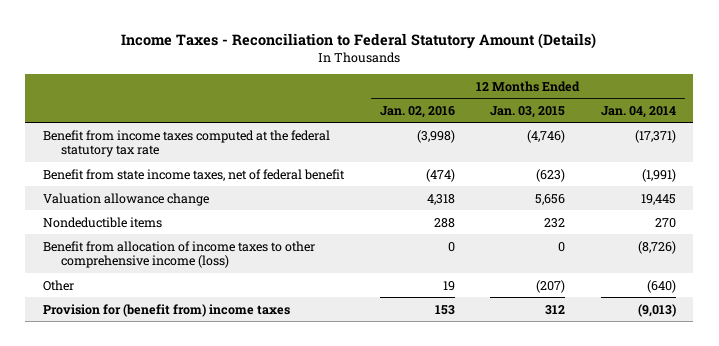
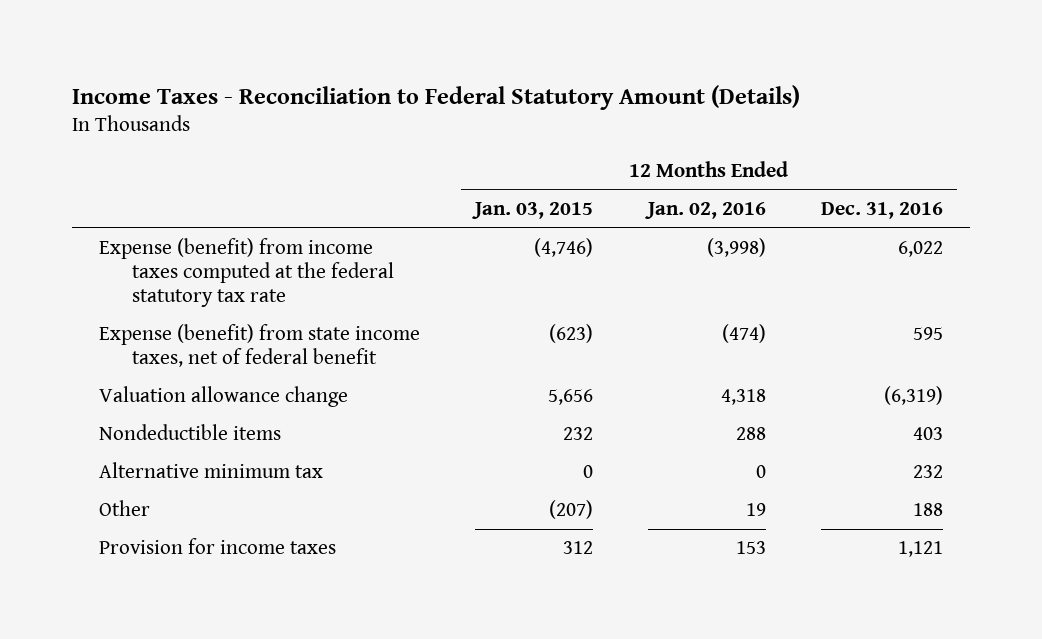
[600,105,676,118] Jan. 04, 2014 -> none
none -> [820,202,943,220] Dec. 31, 2016
[43,129,331,158] Benefit from income taxes computed at the federal statutory tax rate -> [99,238,394,307] Expense (benefit) from income taxes computed at the federal statutory tax rate
[43,168,346,181] Benefit from state income taxes, net of federal benefit -> [99,324,421,368] Expense (benefit) from state income taxes, net of federal benefit
[43,240,316,269] Benefit from allocation of income taxes to other comprehensive income (loss) -> none
none -> [99,462,324,479] Alternative minimum tax
[43,303,291,317] Provision for (benefit from) income taxes -> [99,538,337,555] Provision for income taxes

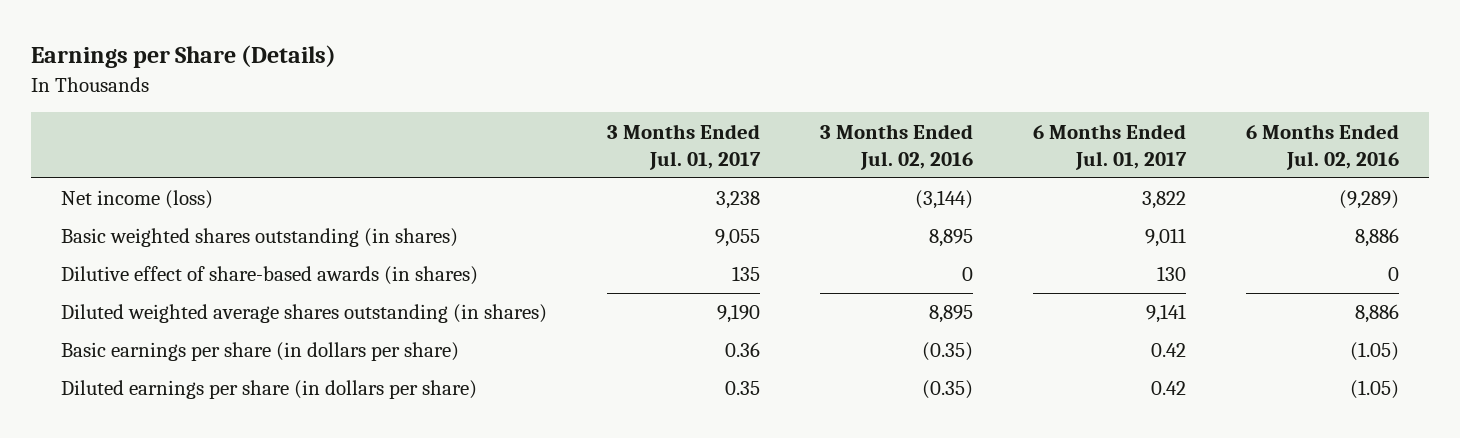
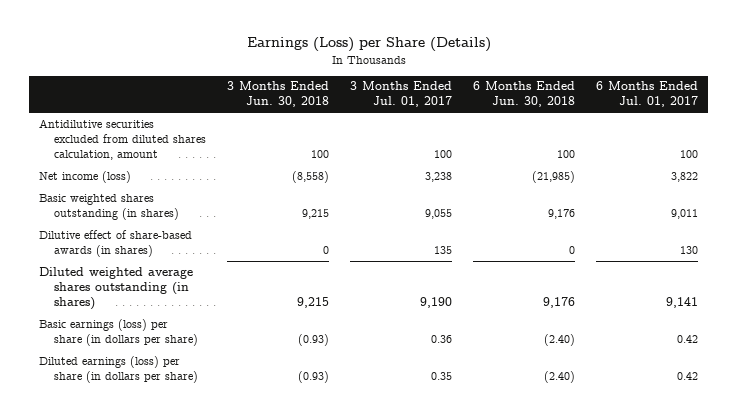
[30,45,336,69] Earnings per Share (Details) -> [246,37,491,53] Earnings (Loss) per Share (Details)
[819,123,973,170] 3 Months Ended Jul. 02, 2016 -> none
[1245,123,1399,170] 6 Months Ended Jul. 02, 2016 -> none
none -> [226,81,329,108] 3 Months Ended Jun. 30, 2018
none -> [472,81,575,108] 6 Months Ended Jun. 30, 2018
none -> [39,118,206,160] Antidilutive securities excluded from diluted shares calculation, amount
[60,342,459,362] Basic earnings per share (in dollars per share) -> [39,318,198,346] Basic earnings (loss) per share (in dollars per share)
[60,380,477,400] Diluted earnings per share (in dollars per share) -> [39,355,198,383] Diluted earnings (loss) per share (in dollars per share)

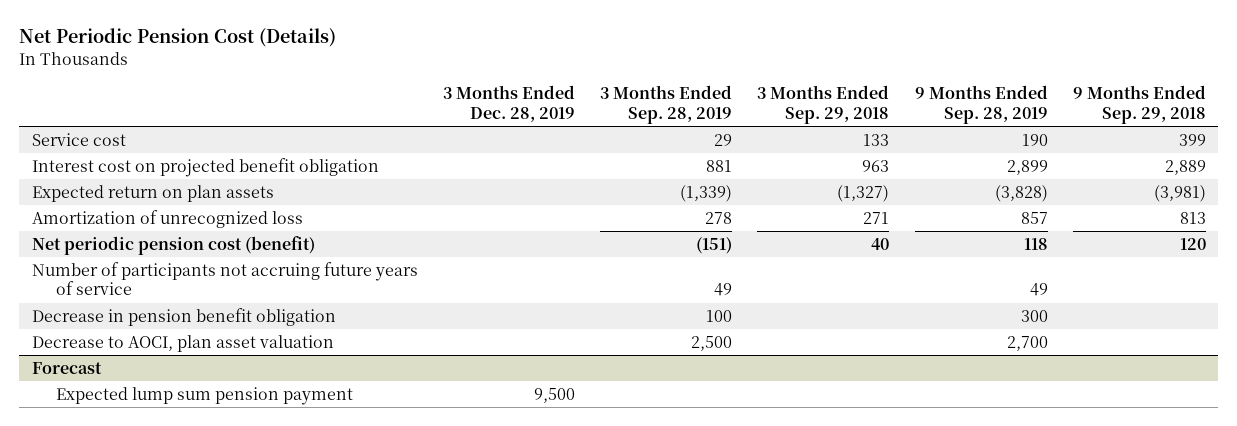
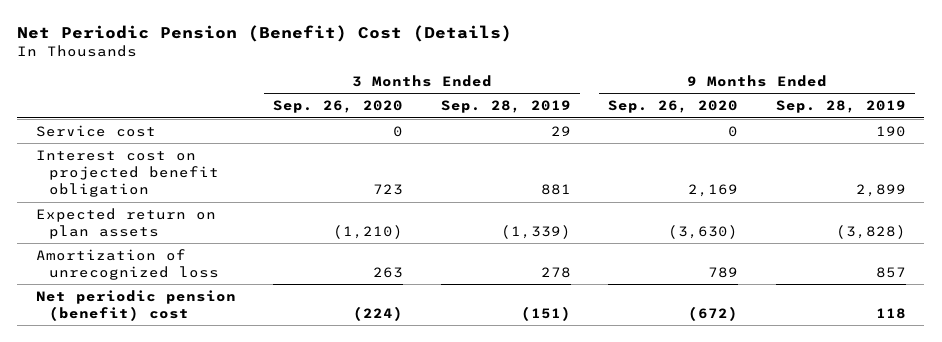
[18,28,336,48] Net Periodic Pension Cost (Details) -> [17,24,513,42] Net Periodic Pension (Benefit) Cost (Details)
[442,85,575,122] 3 Months Ended Dec. 28, 2019 -> none
[757,85,890,124] 3 Months Ended Sep. 29, 2018 -> none
[1072,85,1206,124] 9 Months Ended Sep. 29, 2018 -> none
none -> [273,100,404,114] Sep. 26, 2020
none -> [608,100,739,114] Sep. 26, 2020
[31,261,418,296] Number of participants not accruing future years of service -> none
[31,307,336,326] Decrease in pension benefit obligation -> none
[31,334,334,352] Decrease to AOCI, plan asset valuation -> none
[31,361,102,374] Forecast -> none
[55,386,353,405] Expected lump sum pension payment -> none
[31,235,315,255] Net periodic pension cost (benefit) -> [35,289,236,321] Net periodic pension (benefit) cost

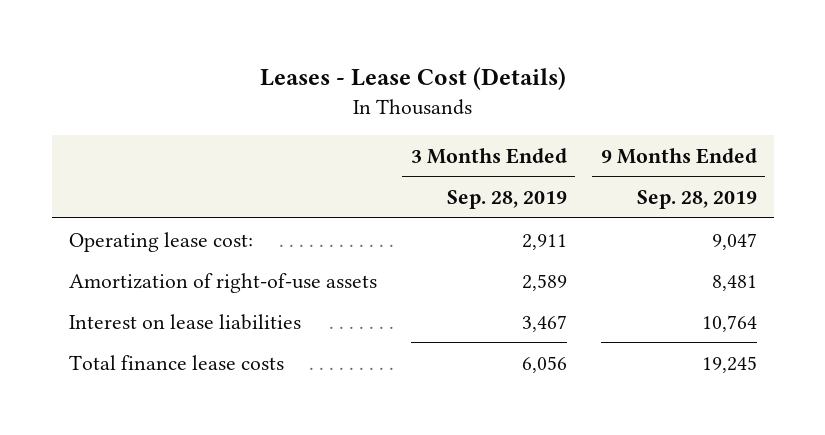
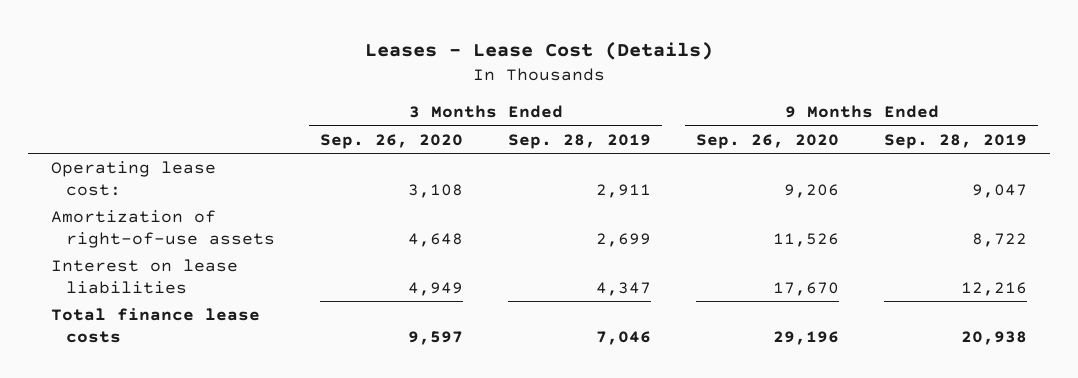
none -> [320,133,464,149] Sep. 26, 2020
none -> [696,133,840,149] Sep. 26, 2020
[521,273,567,291] 2,589 -> [596,232,652,247] 2,699
[711,274,757,291] 8,481 -> [972,232,1028,247] 8,722
[521,314,567,332] 3,467 -> [596,281,652,296] 4,347
[701,314,757,332] 10,764 -> [961,281,1028,296] 12,216
[521,355,567,373] 6,056 -> [596,330,652,345] 7,046
[701,355,757,373] 19,245 -> [961,330,1028,345] 20,938

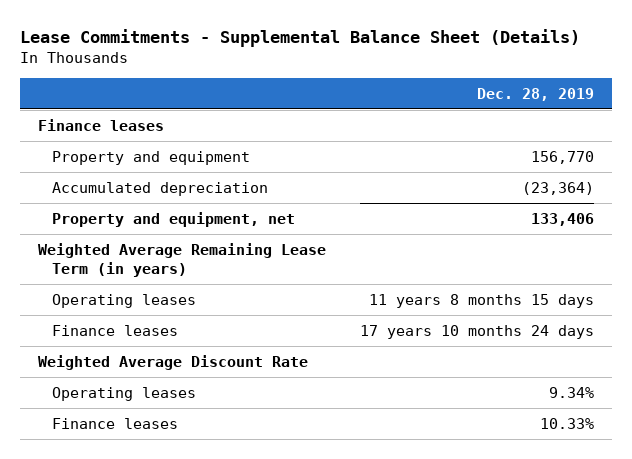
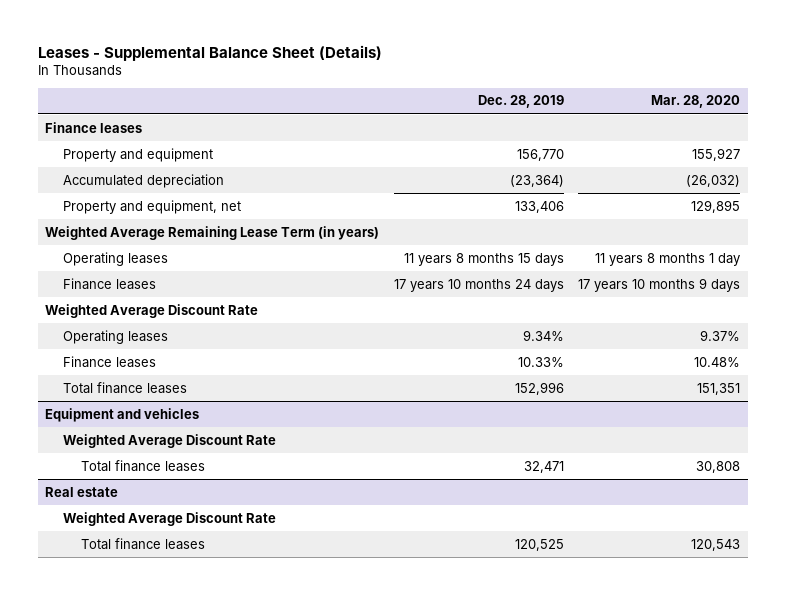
[20,29,581,48] Lease Commitments - Supplemental Balance Sheet (Details) -> [37,44,382,61] Leases - Supplemental Balance Sheet (Details)
none -> [651,95,741,109] Mar. 28, 2020
none -> [63,381,188,394] Total finance leases
none -> [44,407,199,422] Equipment and vehicles
none -> [63,433,277,448] Weighted Average Discount Rate
none -> [81,459,206,472] Total finance leases
none -> [44,486,118,497] Real estate
none -> [63,511,277,526] Weighted Average Discount Rate
none -> [81,537,206,550] Total finance leases

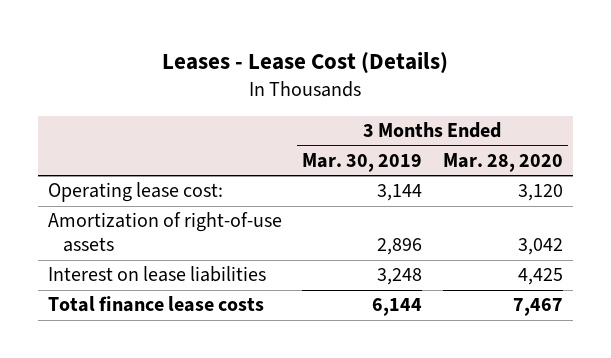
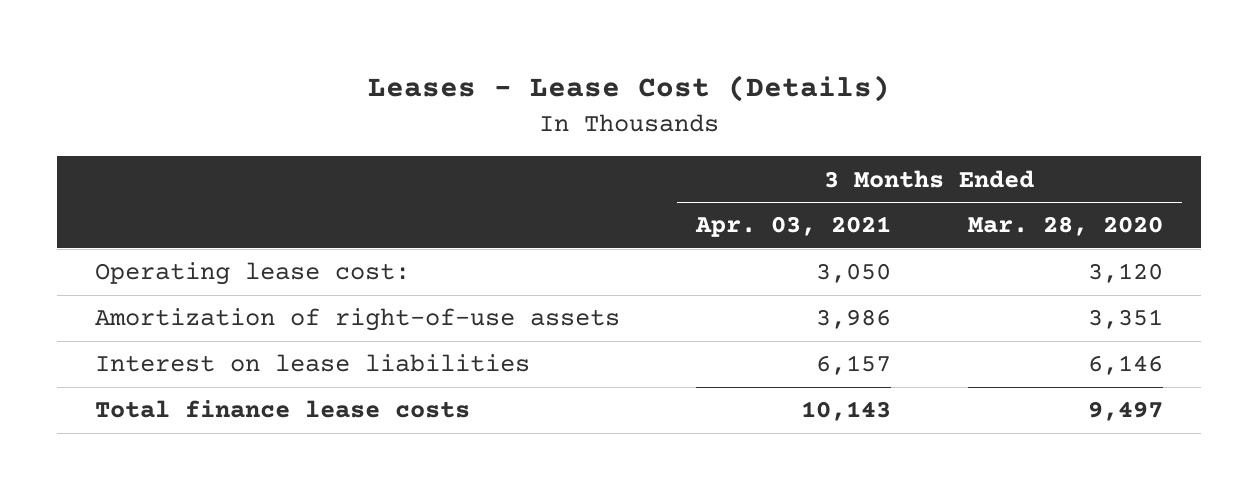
[302,153,423,173] Mar. 30, 2019 -> none
none -> [695,216,892,238] Apr. 03, 2021
[517,238,563,256] 3,042 -> [1087,309,1163,330] 3,351
[517,268,563,286] 4,425 -> [1087,355,1163,376] 6,146
[512,298,563,317] 7,467 -> [1087,401,1163,422] 9,497

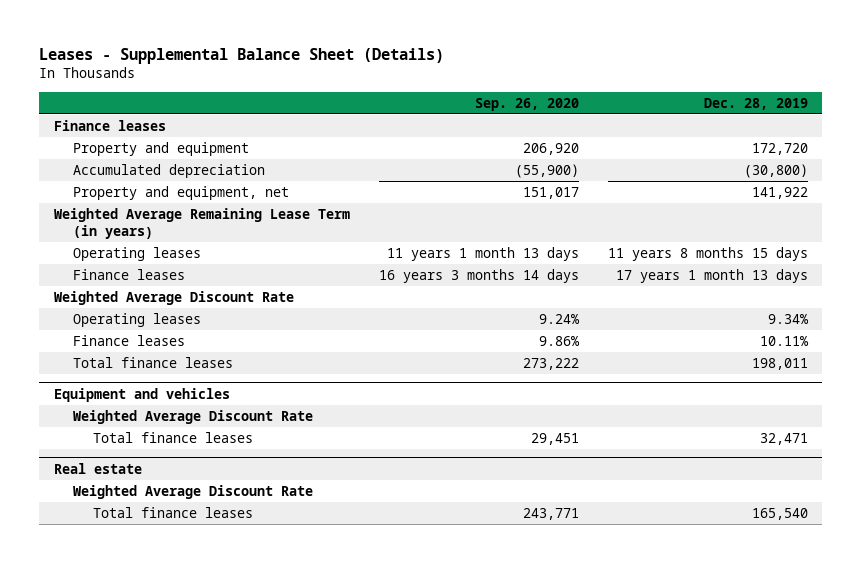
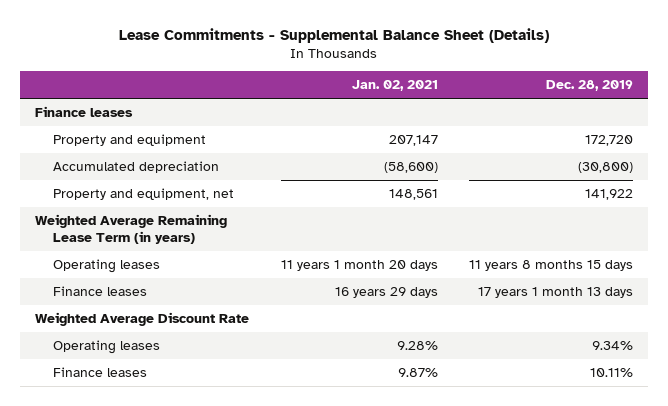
[39,48,445,65] Leases - Supplemental Balance Sheet (Details) -> [119,28,550,44] Lease Commitments - Supplemental Balance Sheet (Details)
[474,97,579,111] Sep. 26, 2020 -> none
none -> [351,80,438,92] Jan. 02, 2021
[73,356,234,368] Total finance leases -> none
[53,387,230,402] Equipment and vehicles -> none
[73,409,314,424] Weighted Average Discount Rate -> none
[93,431,254,443] Total finance leases -> none
[53,462,142,474] Real estate -> none
[73,484,314,499] Weighted Average Discount Rate -> none
[93,506,254,518] Total finance leases -> none

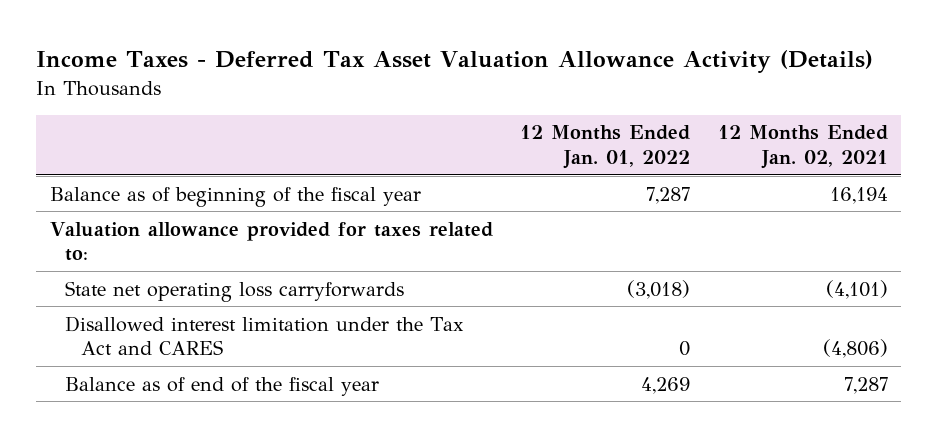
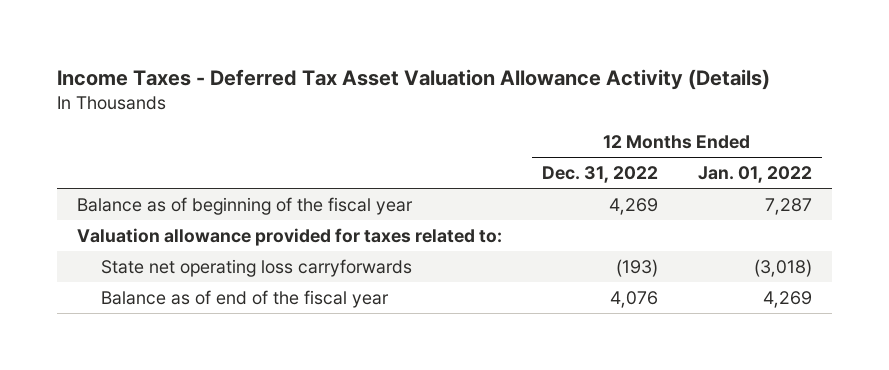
[717,125,888,170] 12 Months Ended Jan. 02, 2021 -> none
none -> [541,166,658,184] Dec. 31, 2022
[65,315,465,356] Disallowed interest limitation under the Tax Act and CARES -> none

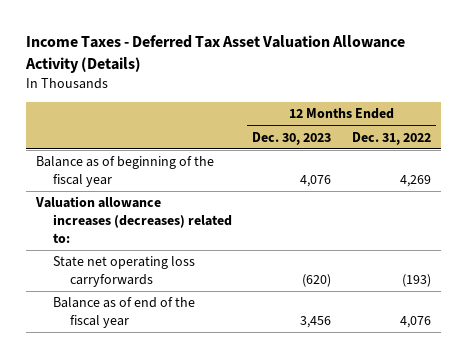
[697,166,812,184] Jan. 01, 2022 -> none
none -> [252,131,332,145] Dec. 30, 2023
[76,227,502,246] Valuation allowance provided for taxes related to: -> [34,196,232,244] Valuation allowance increases (decreases) related to:

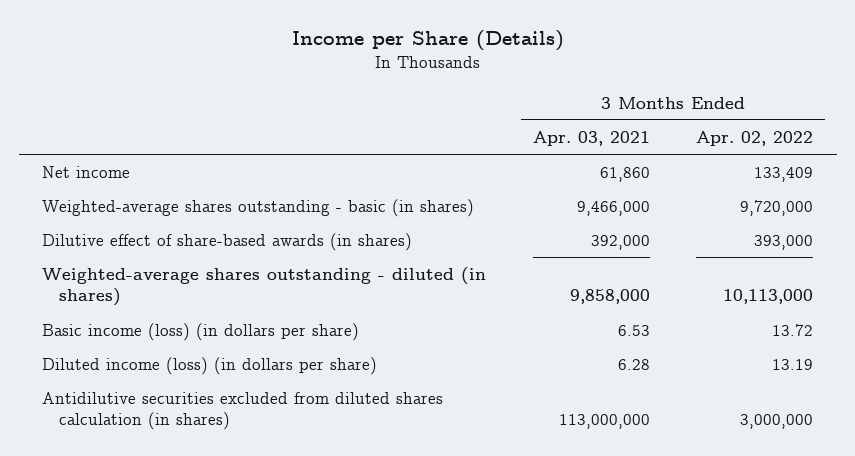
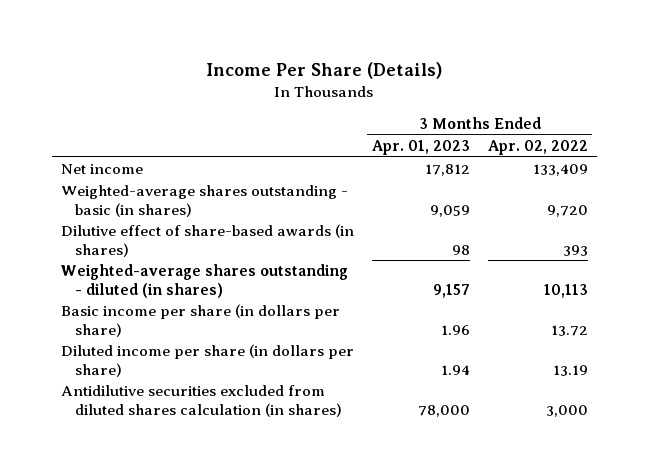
[291,30,564,52] Income per Share (Details) -> [206,62,443,80] Income Per Share (Details)
[532,131,650,147] Apr. 03, 2021 -> none
none -> [371,140,470,156] Apr. 01, 2023
[740,200,814,217] 9,720,000 -> [546,204,588,217] 9,720
[754,235,814,251] 393,000 -> [562,244,588,256] 393
[723,289,814,305] 10,113,000 -> [543,283,588,298] 10,113
[42,323,360,342] Basic income (loss) (in dollars per share) -> [60,304,340,337] Basic income per share (in dollars per share)
[42,357,378,376] Diluted income (loss) (in dollars per share) -> [60,344,354,377] Diluted income per share (in dollars per share)
[740,414,814,430] 3,000,000 -> [545,404,588,417] 3,000

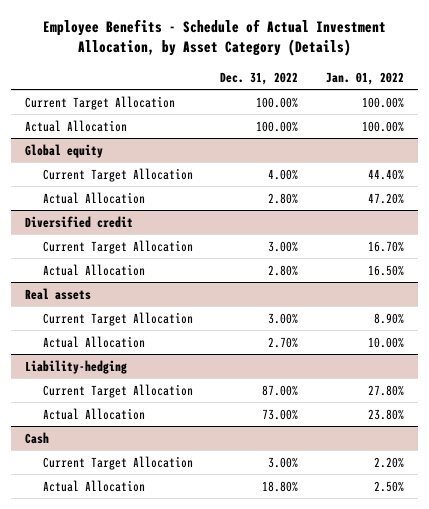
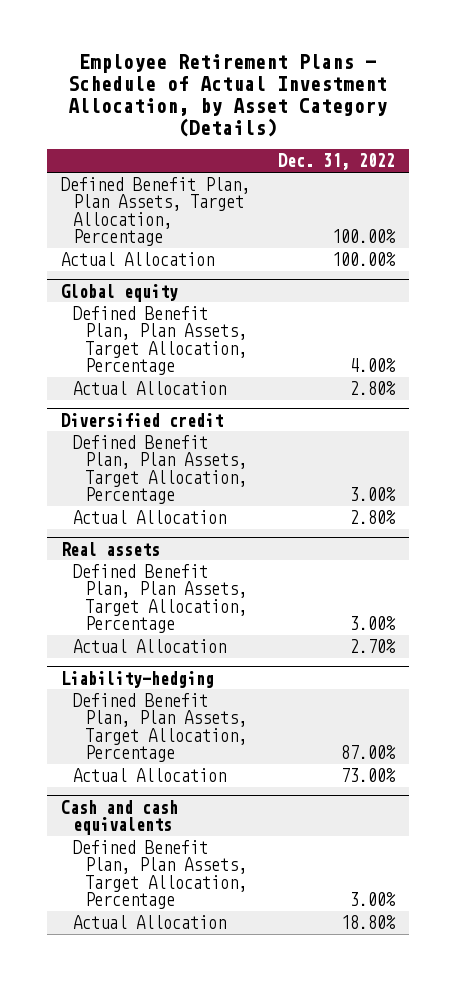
[42,18,386,57] Employee Benefits - Schedule of Actual Investment Allocation, by Asset Category (Details) -> [68,54,388,138] Employee Retirement Plans - Schedule of Actual Investment Allocation, by Asset Category (Details)
[325,71,404,85] Jan. 01, 2022 -> none
[25,95,176,110] Current Target Allocation -> [61,176,251,247] Defined Benefit Plan, Plan Assets, Target Allocation, Percentage
[42,167,193,182] Current Target Allocation -> [73,305,247,376] Defined Benefit Plan, Plan Assets, Target Allocation, Percentage
[42,239,193,254] Current Target Allocation -> [73,434,247,505] Defined Benefit Plan, Plan Assets, Target Allocation, Percentage
[42,311,193,326] Current Target Allocation -> [73,563,247,634] Defined Benefit Plan, Plan Assets, Target Allocation, Percentage
[42,383,193,398] Current Target Allocation -> [73,692,247,763] Defined Benefit Plan, Plan Assets, Target Allocation, Percentage
[25,431,50,444] Cash -> [61,799,179,836] Cash and cash equivalents
[42,455,193,470] Current Target Allocation -> [73,839,247,910] Defined Benefit Plan, Plan Assets, Target Allocation, Percentage

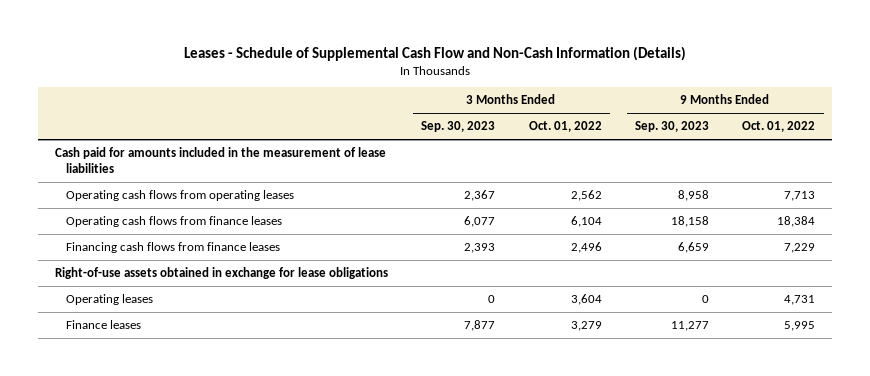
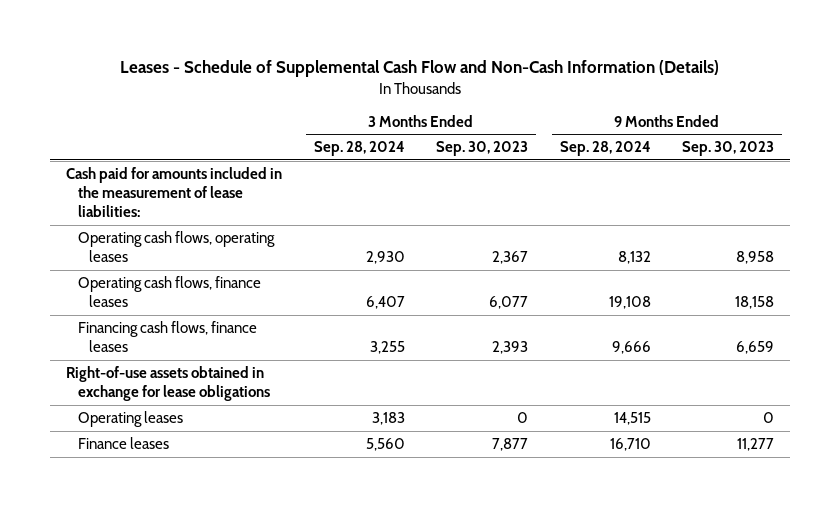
[528,121,602,133] Oct. 01, 2022 -> none
[742,121,816,133] Oct. 01, 2022 -> none
none -> [313,141,405,157] Sep. 28, 2024
none -> [559,141,651,157] Sep. 28, 2024
[54,147,386,173] Cash paid for amounts included in the measurement of lease liabilities -> [65,167,282,218] Cash paid for amounts included in the measurement of lease liabilities:
[65,190,294,202] Operating cash flows from operating leases -> [77,231,275,263] Operating cash flows, operating leases
[65,216,282,228] Operating cash flows from finance leases -> [77,276,261,308] Operating cash flows, finance leases
[65,242,280,254] Financing cash flows from finance leases -> [77,321,257,353] Financing cash flows, finance leases

